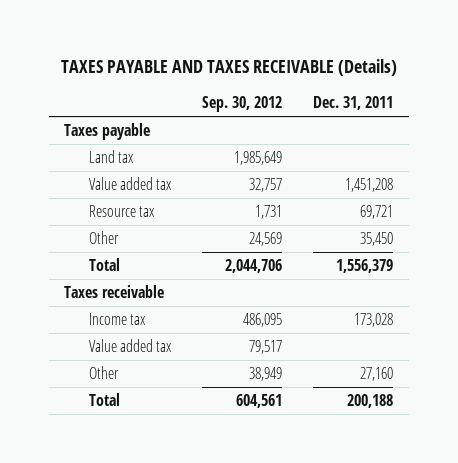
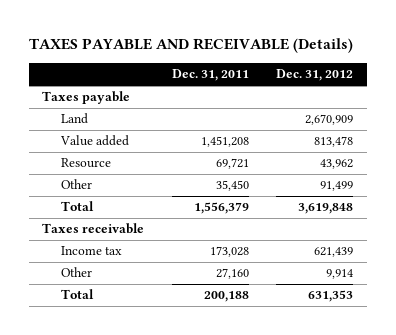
[60,59,397,77] TAXES PAYABLE AND TAXES RECEIVABLE (Details) -> [28,38,353,54] TAXES PAYABLE AND RECEIVABLE (Details)
[202,96,283,113] Sep. 30, 2012 -> none
none -> [276,69,354,82] Dec. 31, 2012
[88,150,134,164] Land tax -> [61,113,89,125] Land
[88,177,172,191] Value added tax -> [60,135,130,147] Value added
[88,205,155,218] Resource tax -> [61,158,112,169] Resource
[88,339,172,353] Value added tax -> none

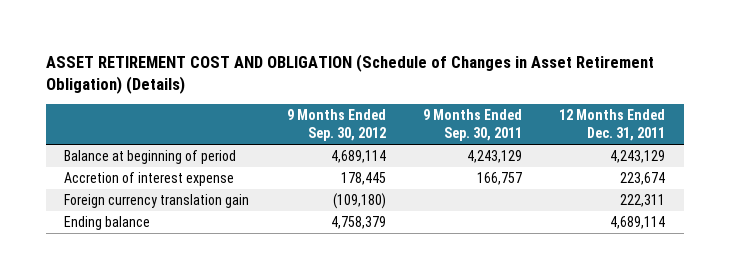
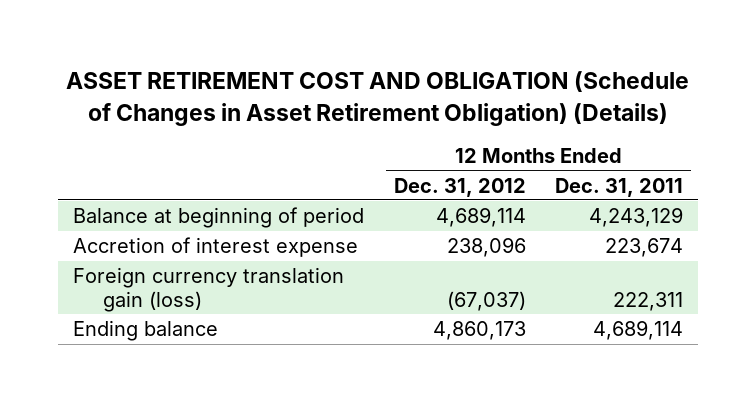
[286,109,386,142] 9 Months Ended Sep. 30, 2012 -> none
[423,109,523,142] 9 Months Ended Sep. 30, 2011 -> none
none -> [393,177,526,197] Dec. 31, 2012
[64,193,250,208] Foreign currency translation gain -> [72,267,344,312] Foreign currency translation gain (loss)

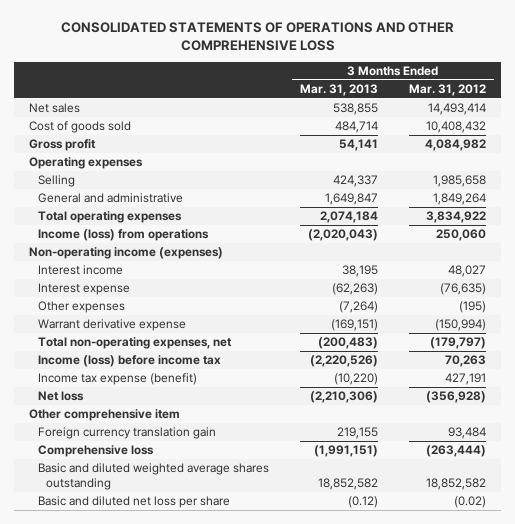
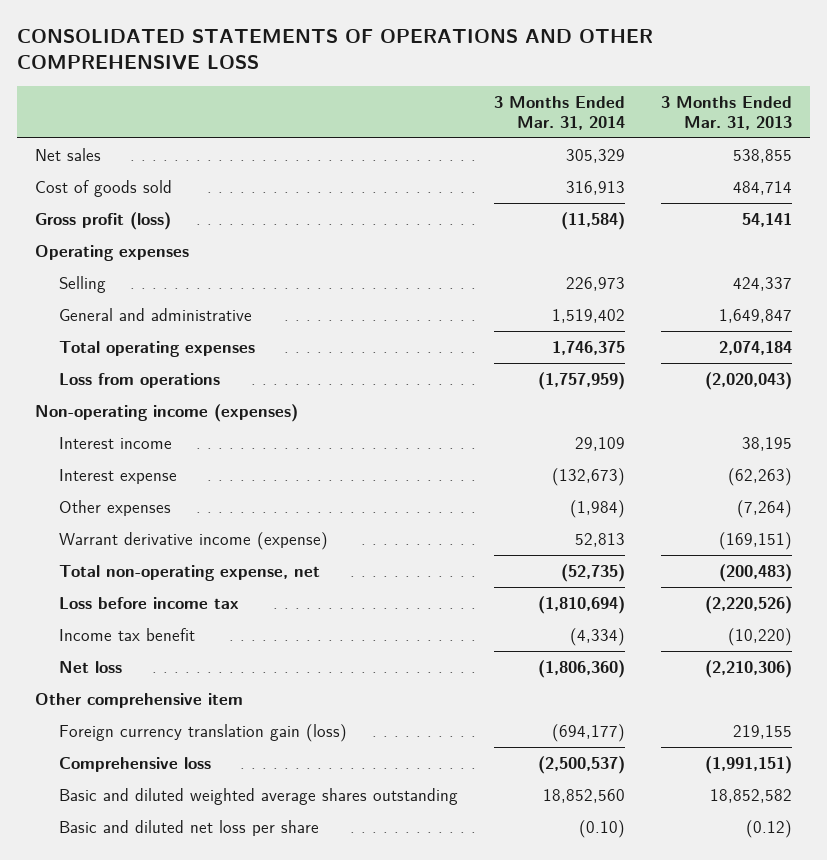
[408,84,486,97] Mar. 31, 2012 -> none
none -> [493,96,625,130] 3 Months Ended Mar. 31, 2014
[29,139,97,152] Gross profit -> [34,211,171,230] Gross profit (loss)
[37,229,209,242] Income (loss) from operations -> [58,372,220,388] Loss from operations
[37,319,186,332] Warrant derivative expense -> [58,531,328,550] Warrant derivative income (expense)
[37,337,232,350] Total non-operating expenses, net -> [58,564,320,581] Total non-operating expense, net
[37,355,221,368] Income (loss) before income tax -> [58,596,239,609] Loss before income tax
[37,373,197,386] Income tax expense (benefit) -> [58,627,195,641] Income tax benefit
[37,427,216,440] Foreign currency translation gain -> [58,723,347,742] Foreign currency translation gain (loss)

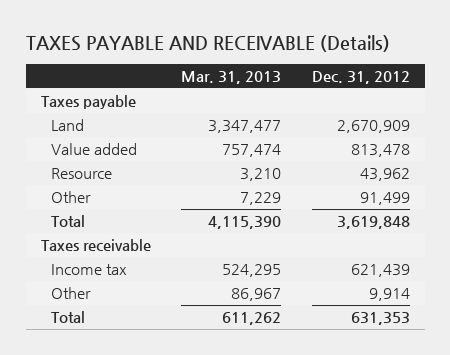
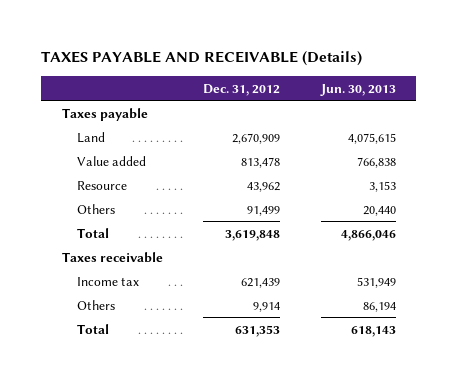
[181,71,282,85] Mar. 31, 2013 -> none
none -> [319,83,396,96] Jun. 30, 2013
[51,191,92,204] Other -> [76,203,115,214] Others
[51,287,92,300] Other -> [76,299,115,310] Others

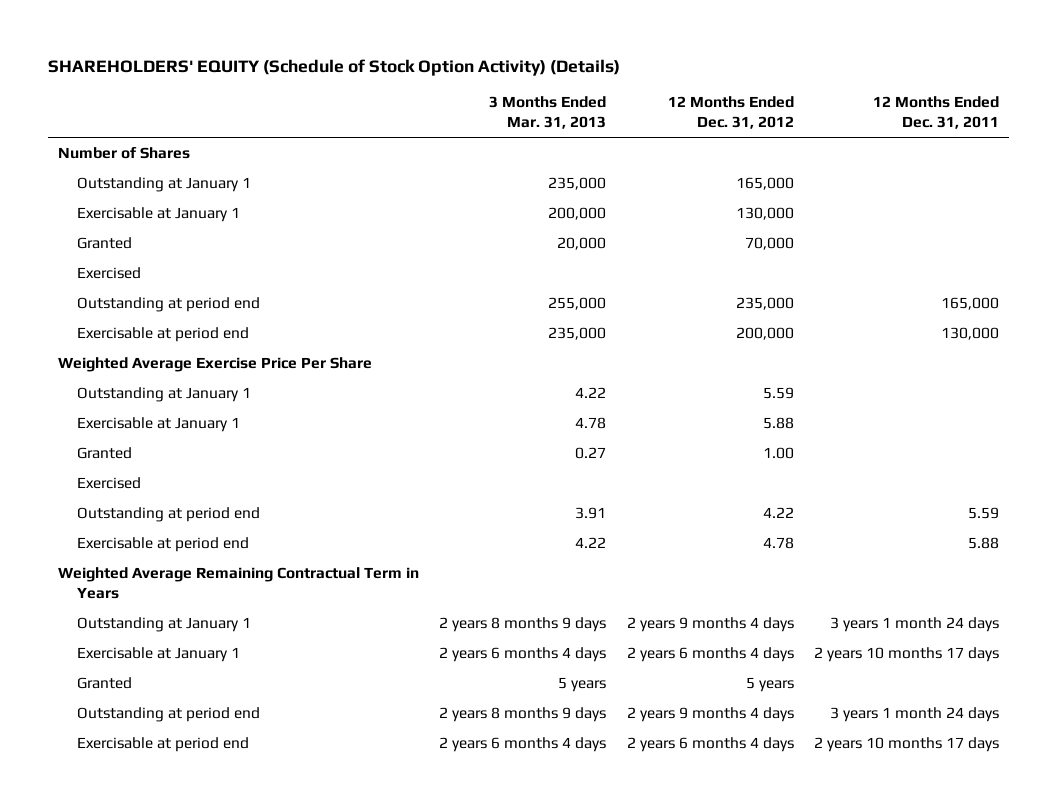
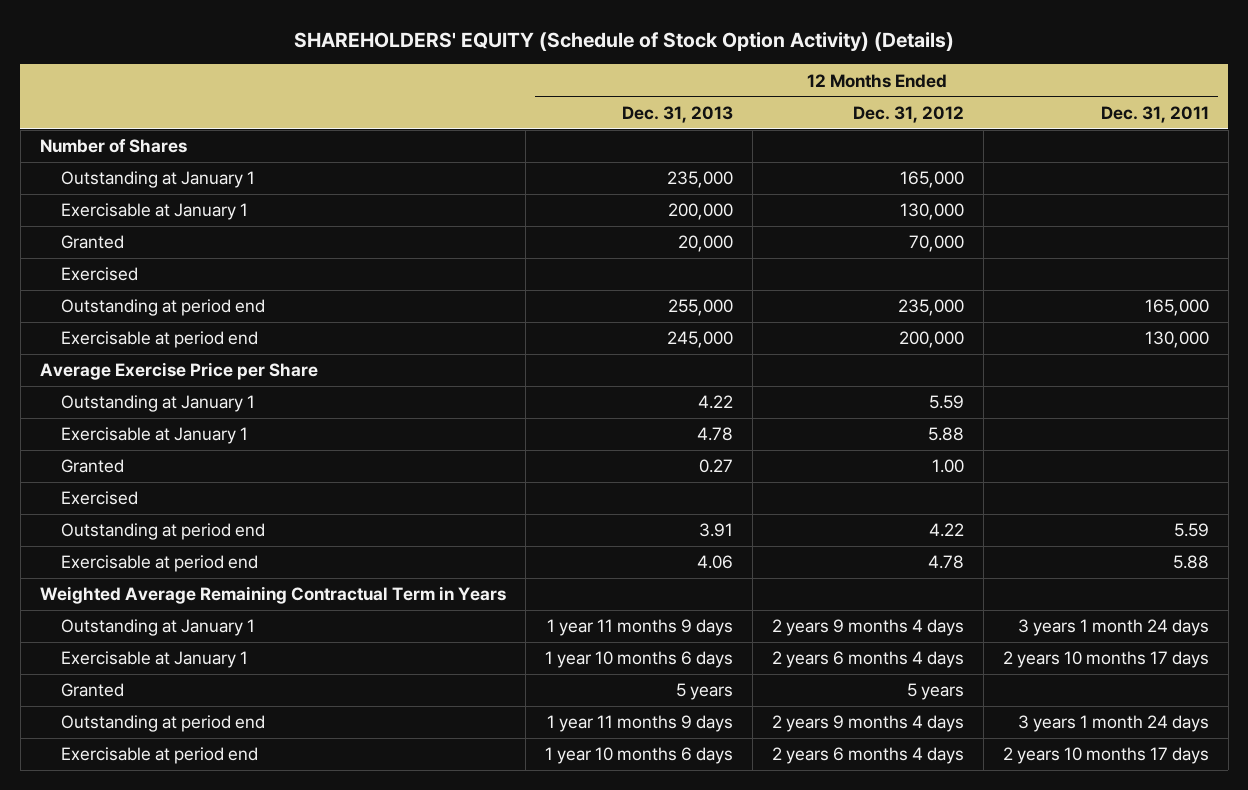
[489,96,607,129] 3 Months Ended Mar. 31, 2013 -> none
none -> [621,105,733,123] Dec. 31, 2013
[57,357,372,373] Weighted Average Exercise Price Per Share -> [39,362,318,381] Average Exercise Price per Share

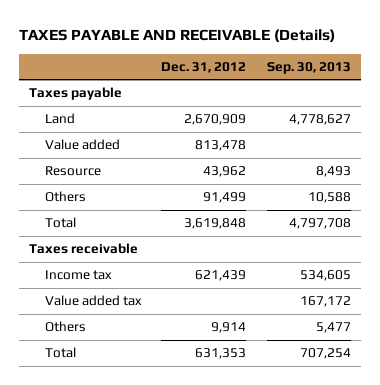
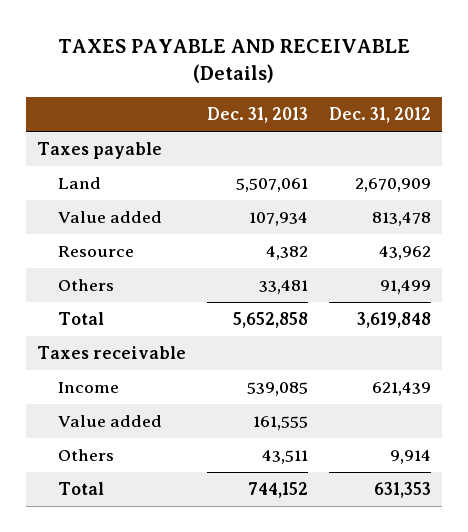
[266,61,351,74] Sep. 30, 2013 -> none
none -> [207,107,309,124] Dec. 31, 2013
[45,270,113,281] Income tax -> [58,381,120,393] Income
[45,295,143,307] Value added tax -> [58,414,163,427] Value added

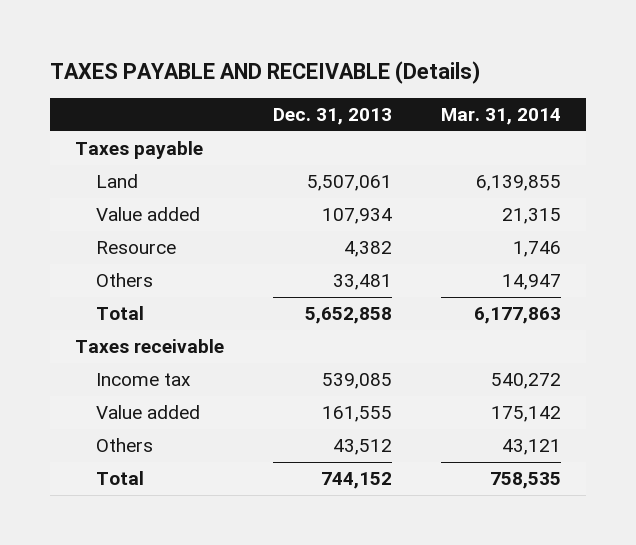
[329,107,432,124] Dec. 31, 2012 -> none
none -> [441,107,562,125] Mar. 31, 2014
[58,381,120,393] Income -> [95,372,191,386] Income tax
[262,449,309,464] 43,511 -> [332,438,392,455] 43,512

